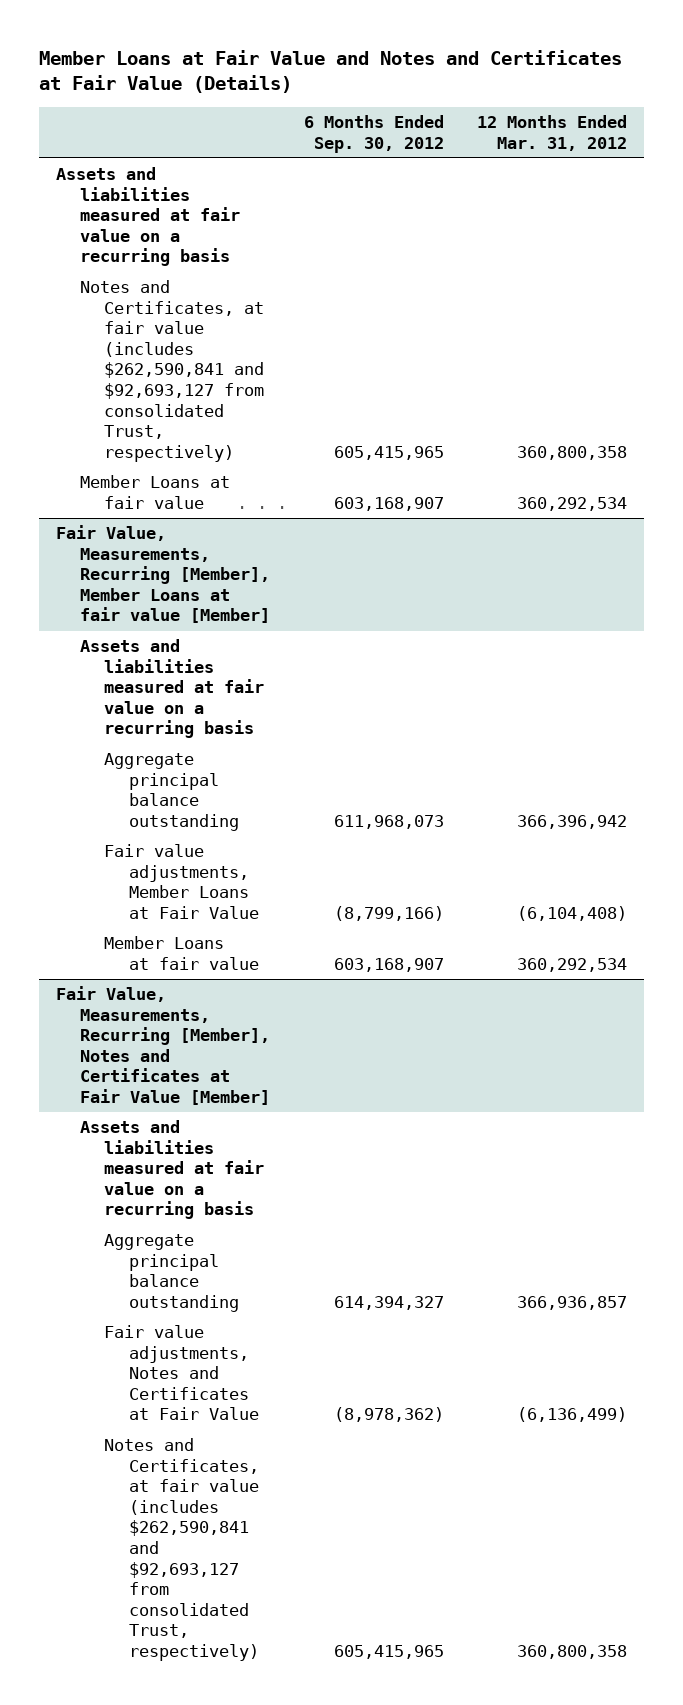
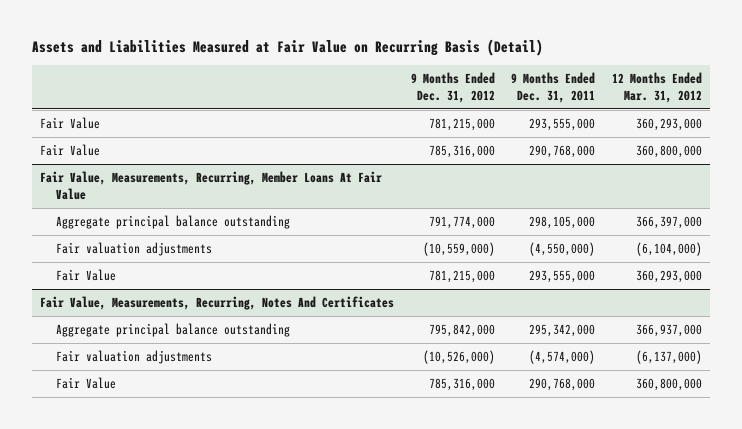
[38,49,622,94] Member Loans at Fair Value and Notes and Certificates at Fair Value (Details) -> [31,39,543,57] Assets and Liabilities Measured at Fair Value on Recurring Basis (Detail)
[303,115,444,153] 6 Months Ended Sep. 30, 2012 -> none
none -> [410,72,495,103] 9 Months Ended Dec. 31, 2012
none -> [511,72,596,103] 9 Months Ended Dec. 31, 2011
[55,167,240,267] Assets and liabilities measured at fair value on a recurring basis -> none
[79,280,265,462] Notes and Certificates, at fair value (includes $262,590,841 and $92,693,127 from consolidated Trust, respectively) -> none
[79,639,265,739] Assets and liabilities measured at fair value on a recurring basis -> none
[79,1120,265,1220] Assets and liabilities measured at fair value on a recurring basis -> none
[104,1438,259,1661] Notes and Certificates, at fair value (includes $262,590,841 and $92,693,127 from consolidated Trust, respectively) -> none
[79,475,230,509] Member Loans at fair value -> [40,117,101,130] Fair Value
[517,496,628,511] 360,292,534 -> [635,118,702,132] 360,293,000
none -> [40,144,101,157] Fair Value
[55,525,270,624] Fair Value, Measurements, Recurring [Member], Member Loans at fair value [Member] -> [40,171,383,200] Fair Value, Measurements, Recurring, Member Loans At Fair Value
[517,814,628,829] 366,396,942 -> [635,216,702,230] 366,397,000
[104,844,259,919] Fair value adjustments, Member Loans at Fair Value -> [56,242,213,257] Fair valuation adjustments
[517,905,628,921] (6,104,408) -> [635,242,702,257] (6,104,000)
[104,936,259,970] Member Loans at fair value -> [56,269,117,282] Fair Value
[517,957,628,972] 360,292,534 -> [635,270,702,284] 360,293,000
[55,986,270,1105] Fair Value, Measurements, Recurring [Member], Notes and Certificates at Fair Value [Member] -> [40,296,395,311] Fair Value, Measurements, Recurring, Notes And Certificates
[517,1295,628,1310] 366,936,857 -> [635,324,702,338] 366,937,000
[104,1325,259,1421] Fair value adjustments, Notes and Certificates at Fair Value -> [56,350,213,365] Fair valuation adjustments
[517,1407,628,1423] (6,136,499) -> [635,350,702,365] (6,137,000)
none -> [56,377,117,390] Fair Value

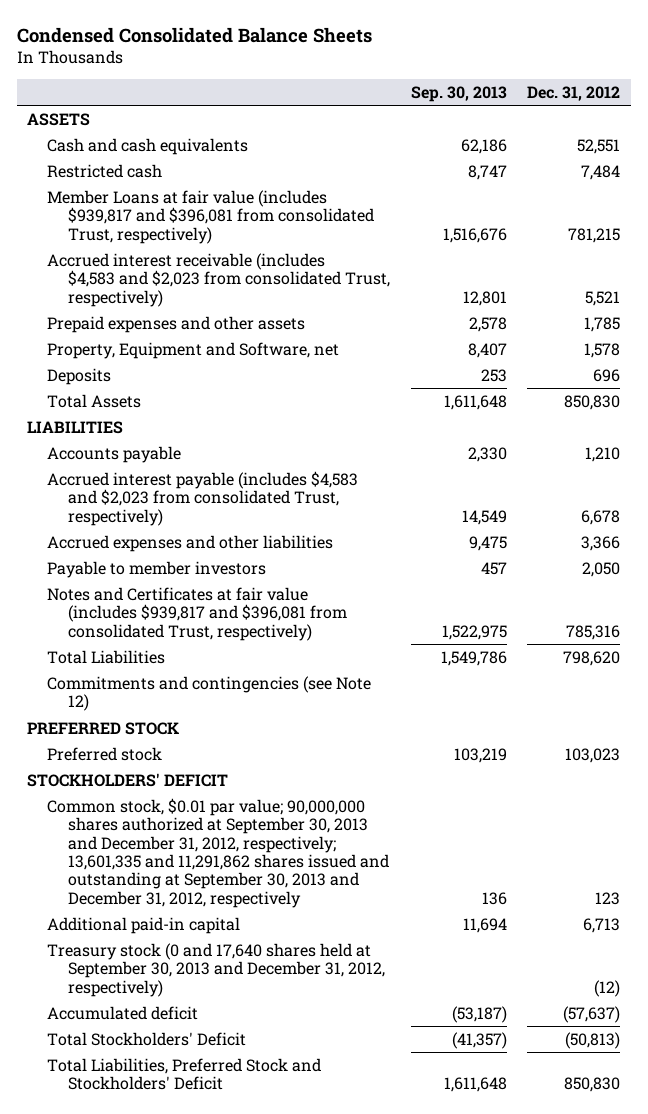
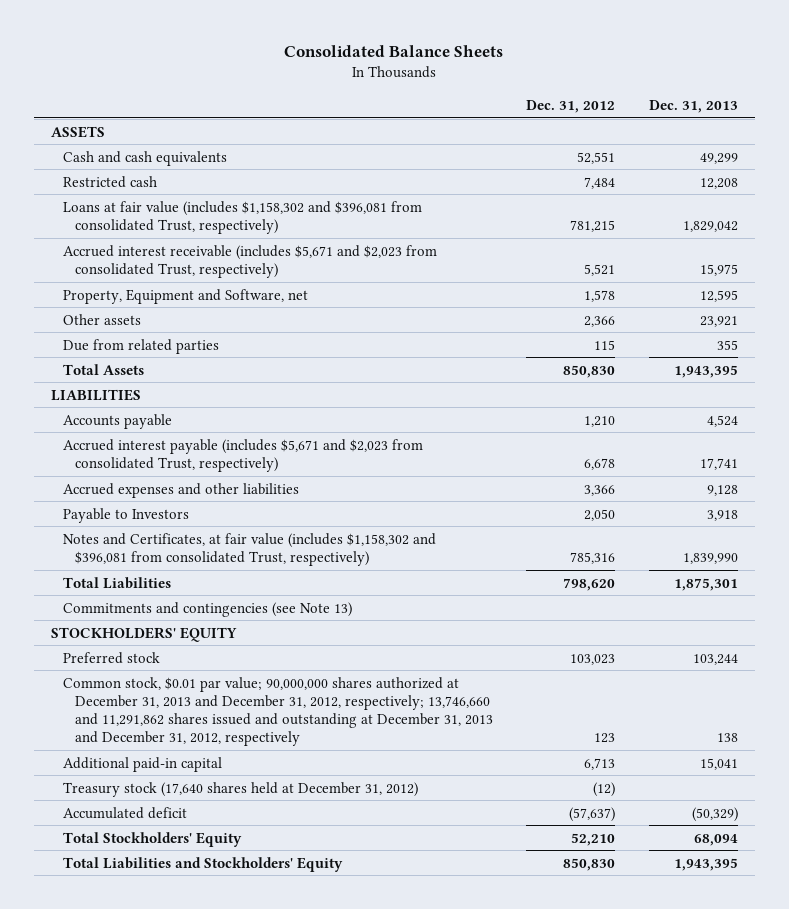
[16,26,372,43] Condensed Consolidated Balance Sheets -> [284,45,504,58] Consolidated Balance Sheets
[410,85,507,102] Sep. 30, 2013 -> none
none -> [648,100,738,114] Dec. 31, 2013
[47,315,306,333] Prepaid expenses and other assets -> none
[47,189,374,244] Member Loans at fair value (includes $939,817 and $396,081 from consolidated Trust, respectively) -> [62,200,422,234] Loans at fair value (includes $1,158,302 and $396,081 from consolidated Trust, respectively)
[47,252,390,307] Accrued interest receivable (includes $4,583 and $2,023 from consolidated Trust, respectively) -> [62,244,437,278] Accrued interest receivable (includes $5,671 and $2,023 from consolidated Trust, respectively)
[47,367,112,385] Deposits -> none
none -> [62,313,141,325] Other assets
none -> [62,338,219,354] Due from related parties
[47,470,359,526] Accrued interest payable (includes $4,583 and $2,023 from consolidated Trust, respectively) -> [62,438,423,472] Accrued interest payable (includes $5,671 and $2,023 from consolidated Trust, respectively)
[47,560,267,578] Payable to member investors -> [62,507,189,523] Payable to Investors
[47,586,347,641] Notes and Certificates at fair value (includes $939,817 and $396,081 from consolidated Trust, respectively) -> [62,532,436,566] Notes and Certificates, at fair value (includes $1,158,302 and $396,081 from consolidated Trust, respectively)
[27,721,180,735] PREFERRED STOCK -> none
[47,675,372,712] Commitments and contingencies (see Note 12) -> [62,601,352,617] Commitments and contingencies (see Note 13)
none -> [50,626,237,642] STOCKHOLDERS' EQUITY
[27,772,229,787] STOCKHOLDERS' DEFICIT -> none
[47,797,389,908] Common stock, $0.01 par value; 90,000,000 shares authorized at September 30, 2013 and December 31, 2012, respectively; 13,601,335 and 11,291,862 shares issued and outstanding at September 30, 2013 and December 31, 2012, respectively -> [62,676,493,747] Common stock, $0.01 par value; 90,000,000 shares authorized at December 31, 2013 and December 31, 2012, respectively; 13,746,660 and 11,291,862 shares issued and outstanding at December 31, 2013 and December 31, 2012, respectively
[47,942,385,997] Treasury stock (0 and 17,640 shares held at September 30, 2013 and December 31, 2012, respectively) -> [62,781,418,797] Treasury stock (17,640 shares held at December 31, 2012)
[47,1031,247,1046] Total Stockholders' Deficit -> [62,831,242,847] Total Stockholders' Equity
[565,1031,621,1049] (50,813) -> [571,832,616,846] 52,210
[47,1057,322,1091] Total Liabilities, Preferred Stock and Stockholders' Deficit -> [62,856,343,872] Total Liabilities and Stockholders' Equity

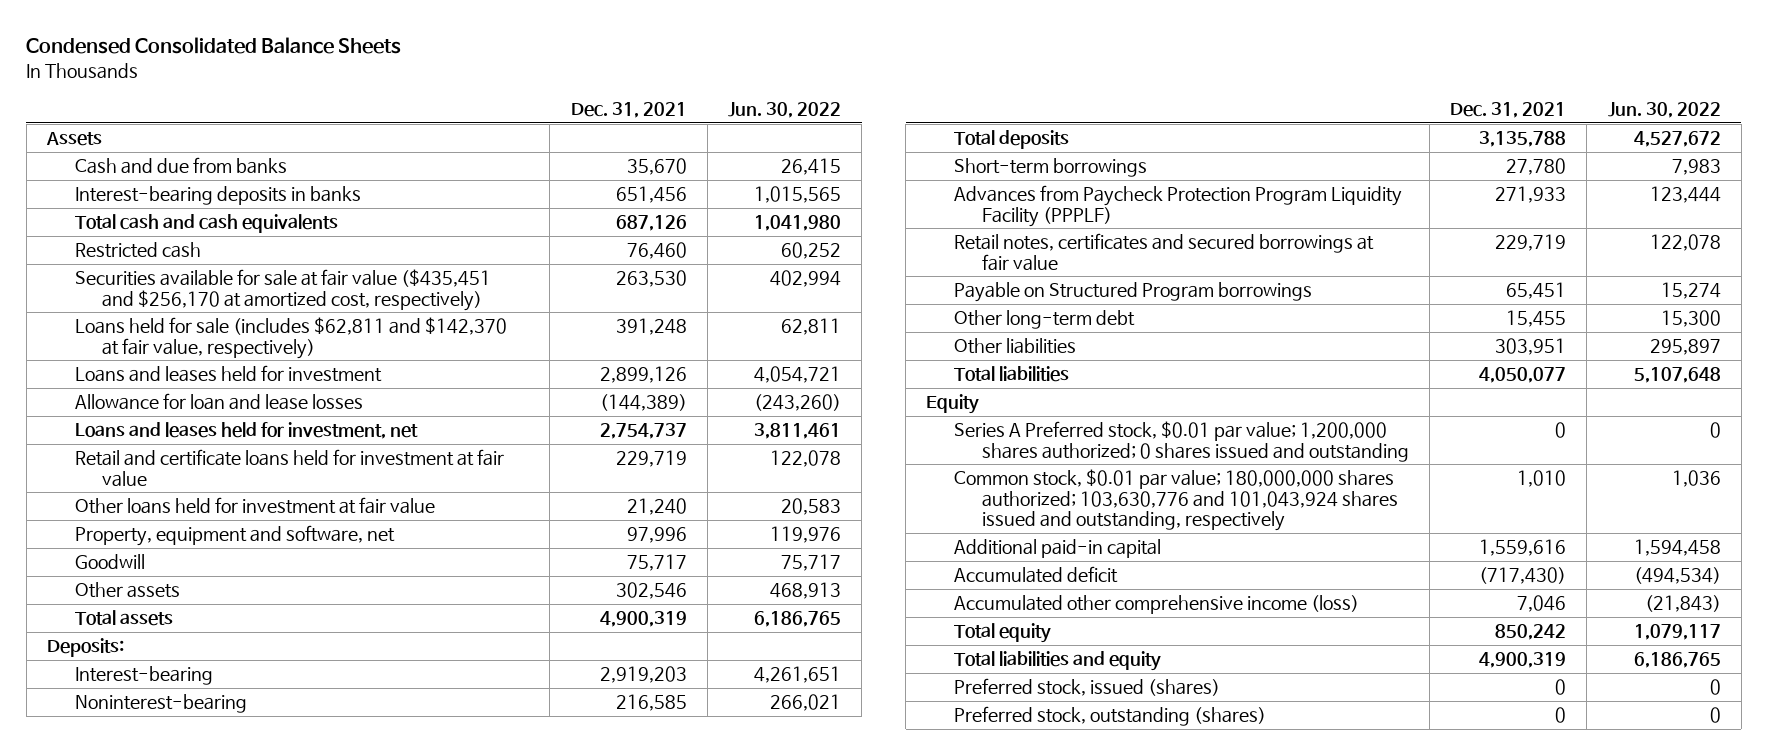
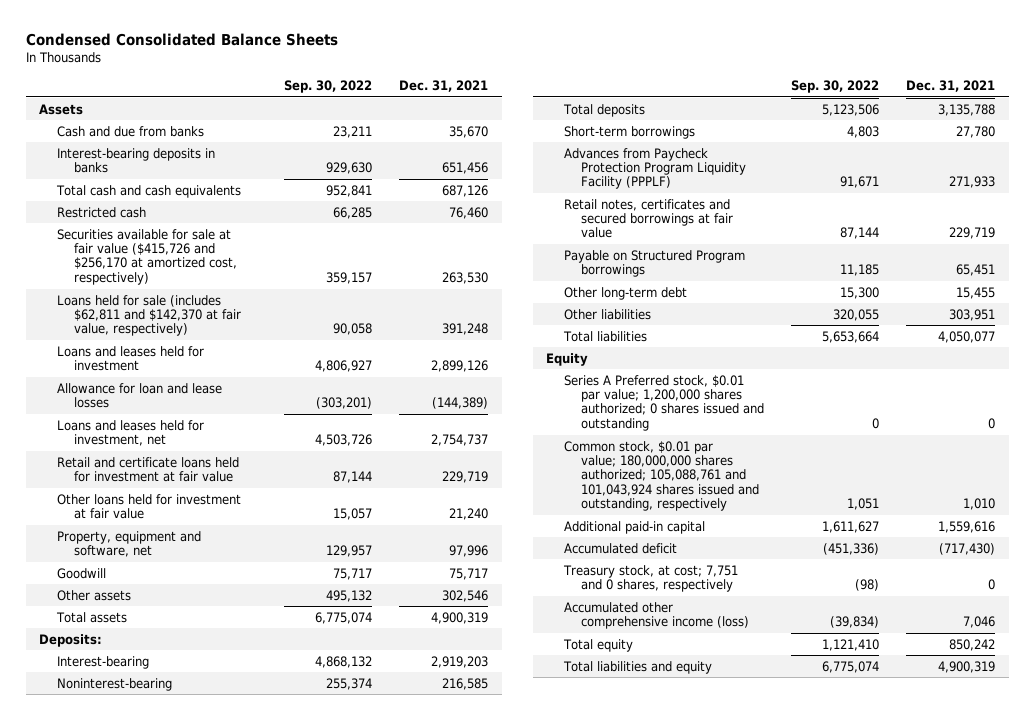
[728,101,842,118] Jun. 30, 2022 -> none
none -> [284,80,373,94] Sep. 30, 2022
[74,269,491,311] Securities available for sale at fair value ($435,451 and $256,170 at amortized cost, respectively) -> [56,228,238,285] Securities available for sale at fair value ($415,726 and $256,170 at amortized cost, respectively)
[954,469,1398,531] Common stock, $0.01 par value; 180,000,000 shares authorized; 103,630,776 and 101,043,924 shares issued and outstanding, respectively -> [563,440,759,512] Common stock, $0.01 par value; 180,000,000 shares authorized; 105,088,761 and 101,043,924 shares issued and outstanding, respectively
none -> [562,564,738,593] Treasury stock, at cost; 7,751 and 0 shares, respectively
[954,678,1221,697] Preferred stock, issued (shares) -> none
[954,706,1267,727] Preferred stock, outstanding (shares) -> none

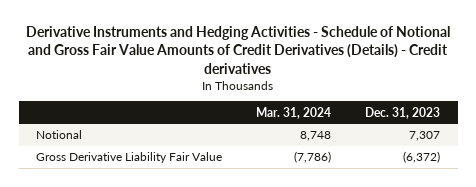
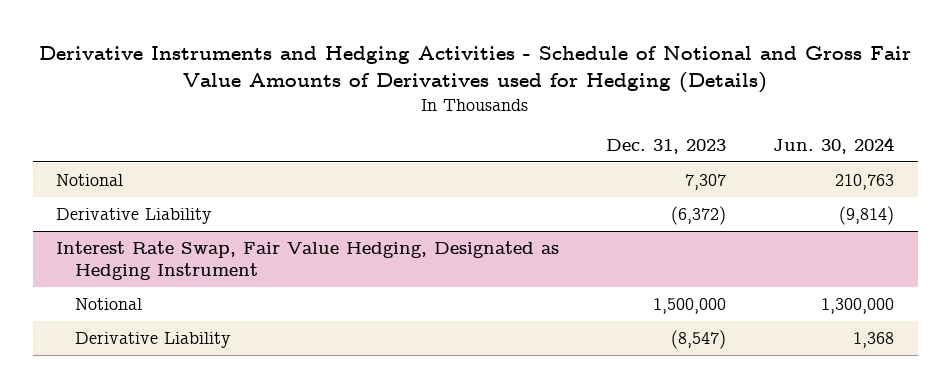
[26,26,451,74] Derivative Instruments and Hedging Activities - Schedule of Notional and Gross Fair Value Amounts of Credit Derivatives (Details) - Credit derivatives -> [39,46,912,94] Derivative Instruments and Hedging Activities - Schedule of Notional and Gross Fair Value Amounts of Derivatives used for Hedging (Details)
[256,106,332,119] Mar. 31, 2024 -> none
none -> [773,137,895,155] Jun. 30, 2024
[35,152,222,164] Gross Derivative Liability Fair Value -> [56,207,213,224] Derivative Liability
none -> [56,240,560,280] Interest Rate Swap, Fair Value Hedging, Designated as Hedging Instrument
none -> [75,297,143,310] Notional
none -> [75,331,232,348] Derivative Liability

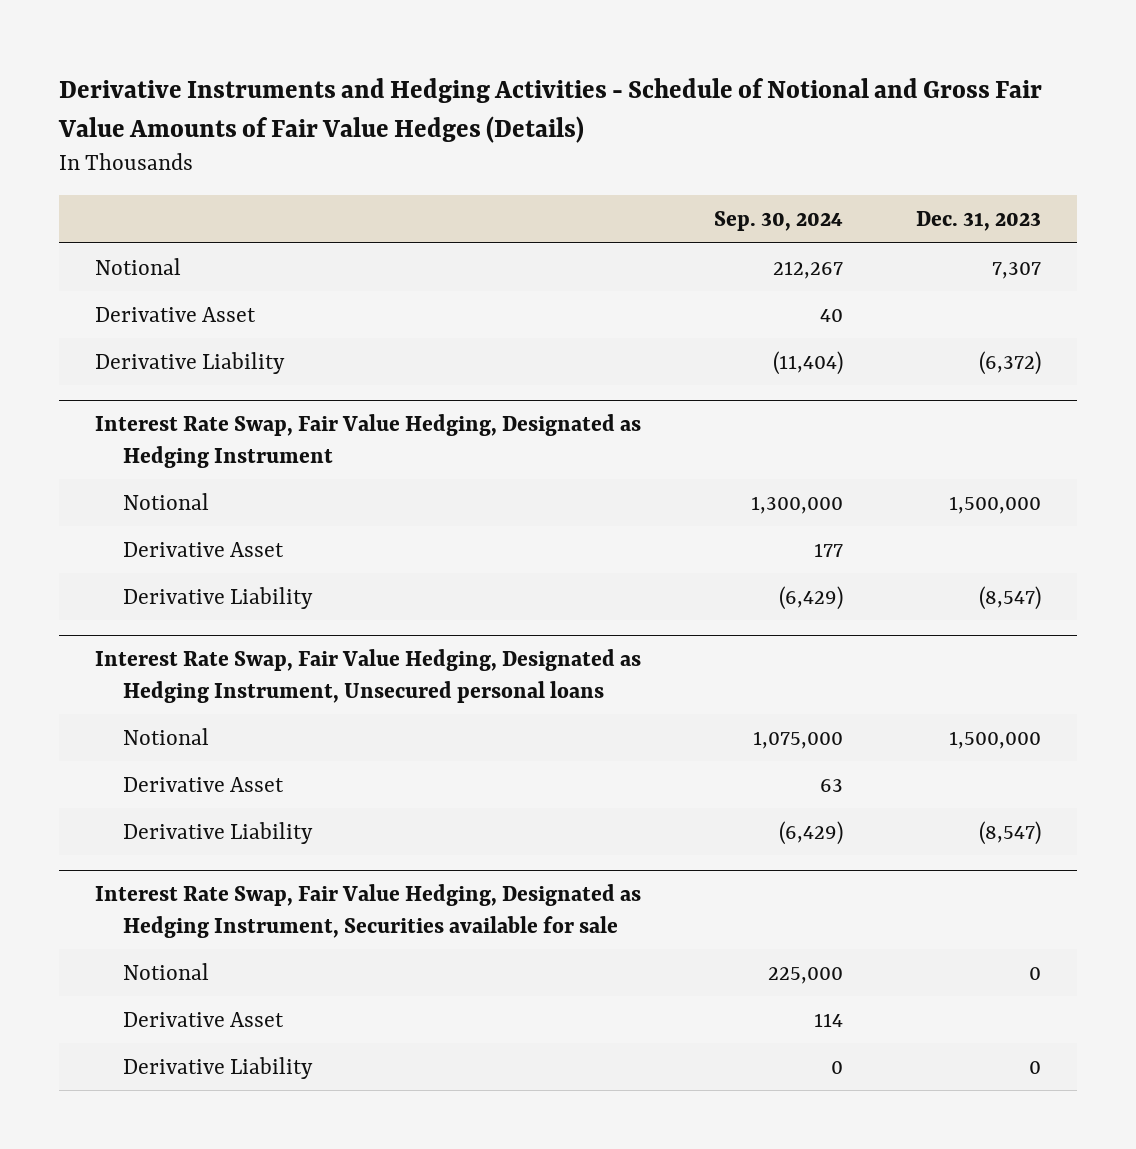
[39,46,912,94] Derivative Instruments and Hedging Activities - Schedule of Notional and Gross Fair Value Amounts of Derivatives used for Hedging (Details) -> [57,77,1042,143] Derivative Instruments and Hedging Activities - Schedule of Notional and Gross Fair Value Amounts of Fair Value Hedges (Details)
[773,137,895,155] Jun. 30, 2024 -> none
none -> [714,211,844,232] Sep. 30, 2024
none -> [95,306,257,322] Derivative Asset
none -> [123,541,285,557] Derivative Asset
none -> [95,649,642,703] Interest Rate Swap, Fair Value Hedging, Designated as Hedging Instrument, Unsecured personal loans
none -> [123,727,210,745] Notional
none -> [123,776,285,792] Derivative Asset
none -> [123,821,314,844] Derivative Liability
none -> [95,884,642,938] Interest Rate Swap, Fair Value Hedging, Designated as Hedging Instrument, Securities available for sale
none -> [123,962,210,980] Notional
none -> [123,1011,285,1027] Derivative Asset
none -> [123,1056,314,1079] Derivative Liability

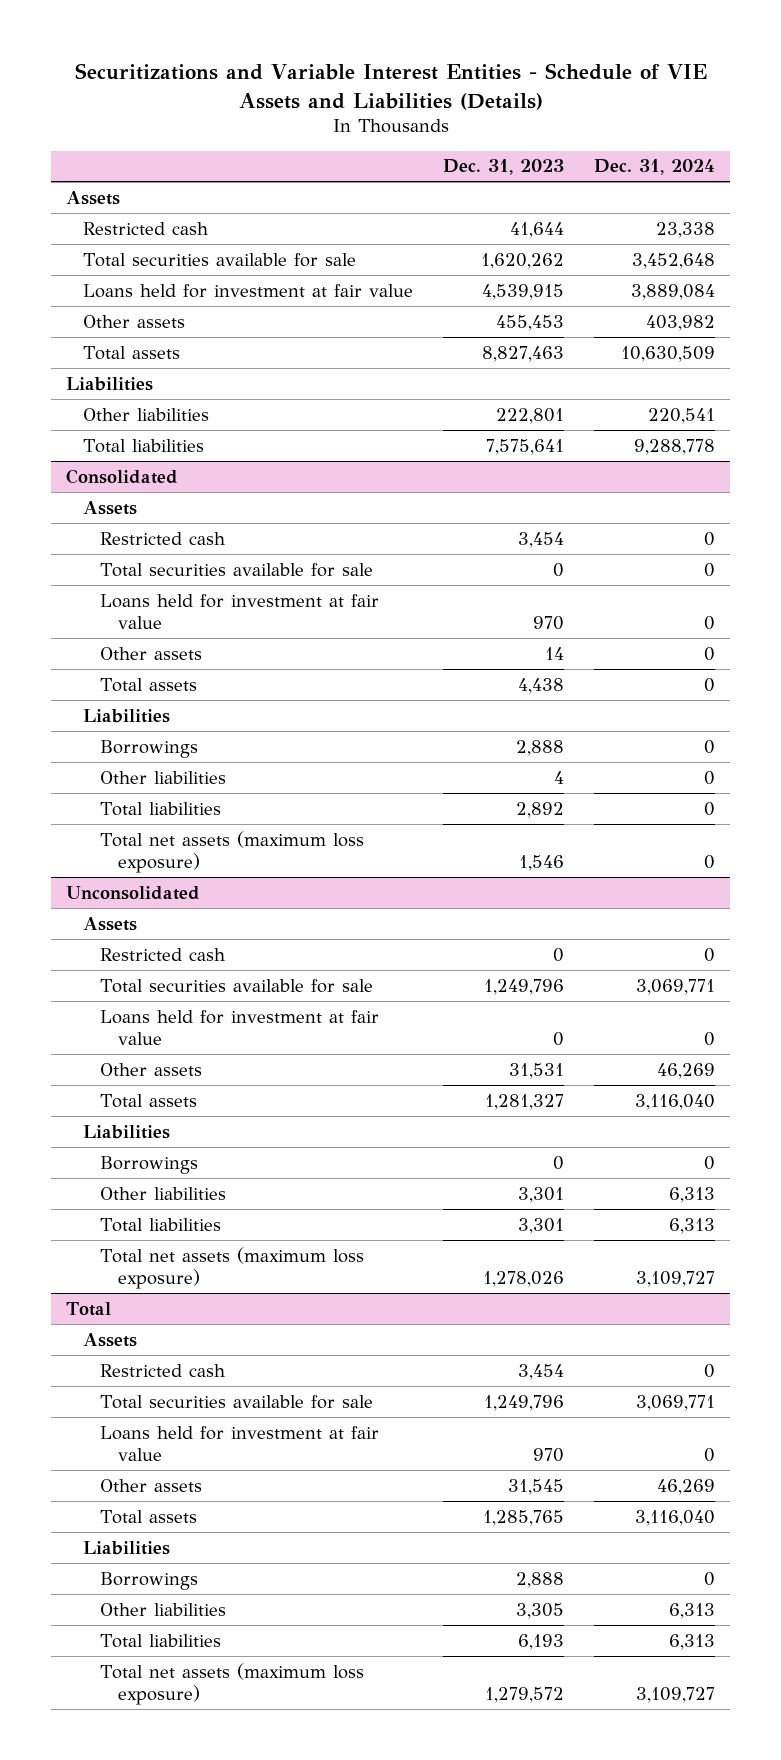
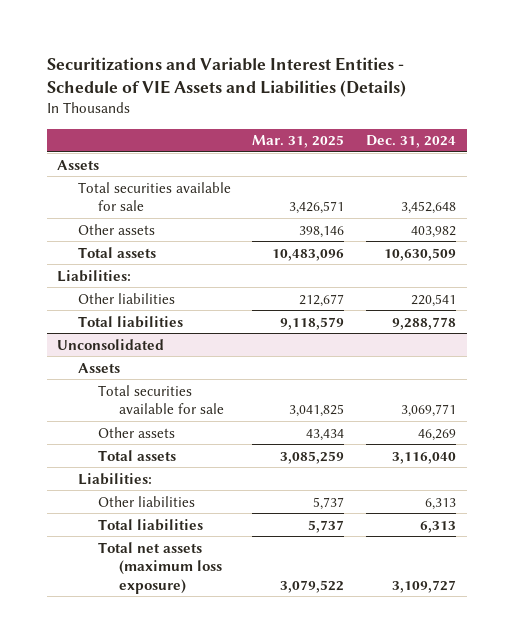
[443,159,565,176] Dec. 31, 2023 -> none
none -> [252,135,345,149] Mar. 31, 2025
[83,221,209,235] Restricted cash -> none
[83,283,414,298] Loans held for investment at fair value -> none
[65,376,153,391] Liabilities -> [57,269,132,282] Liabilities:
[65,468,178,484] Consolidated -> none
[83,500,138,515] Assets -> none
[100,531,226,545] Restricted cash -> none
[100,562,374,577] Total securities available for sale -> none
[100,593,380,630] Loans held for investment at fair value -> none
[100,646,203,660] Other assets -> none
[100,677,198,692] Total assets -> none
[83,708,171,723] Liabilities -> none
[100,739,199,758] Borrowings -> none
[100,770,227,784] Other liabilities -> none
[100,801,222,816] Total liabilities -> none
[100,830,365,874] Total net assets (maximum loss exposure) -> none
[100,947,226,961] Restricted cash -> none
[100,1009,380,1046] Loans held for investment at fair value -> none
[100,1155,199,1174] Borrowings -> none
[100,1186,227,1200] Other liabilities -> none
[100,1217,222,1232] Total liabilities -> none
[100,1246,365,1290] Total net assets (maximum loss exposure) -> none
[65,1301,111,1316] Total -> none
[83,1332,138,1347] Assets -> none
[100,1363,226,1377] Restricted cash -> none
[100,1394,374,1409] Total securities available for sale -> none
[100,1425,380,1462] Loans held for investment at fair value -> none
[100,1478,203,1492] Other assets -> none
[100,1509,198,1524] Total assets -> none
[83,1540,171,1555] Liabilities -> none
[100,1571,199,1590] Borrowings -> none
[83,1124,171,1139] Liabilities -> [77,472,152,485] Liabilities:

